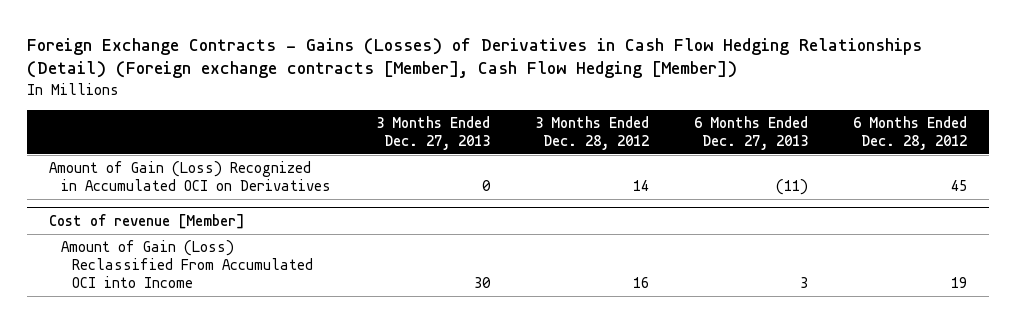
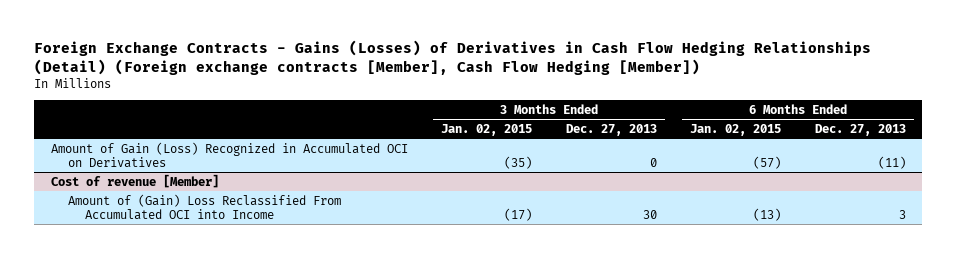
[534,116,649,151] 3 Months Ended Dec. 28, 2012 -> none
[852,116,967,151] 6 Months Ended Dec. 28, 2012 -> none
none -> [441,123,533,136] Jan. 02, 2015
none -> [690,123,782,136] Jan. 02, 2015
[60,240,314,288] Amount of Gain (Loss) Reclassified From Accumulated OCI into Income -> [68,193,342,220] Amount of (Gain) Loss Reclassified From Accumulated OCI into Income

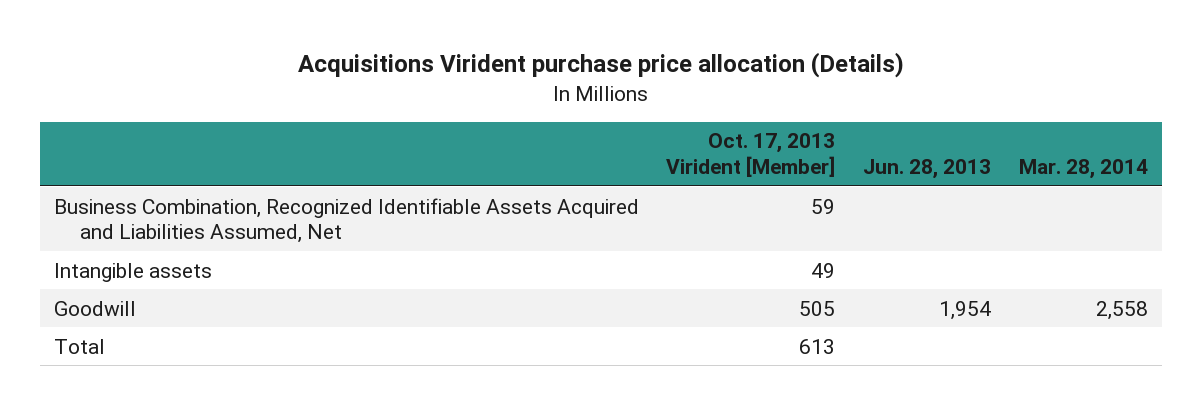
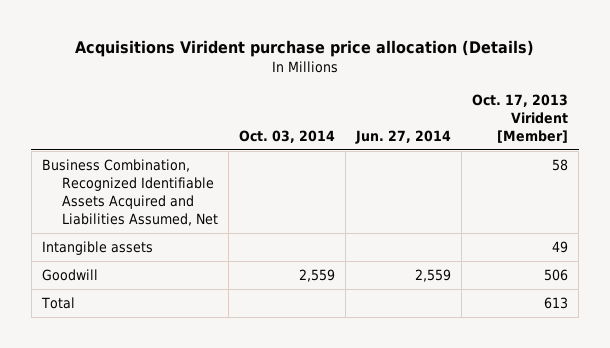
[863,158,992,179] Jun. 28, 2013 -> none
[1019,158,1149,179] Mar. 28, 2014 -> none
none -> [238,129,335,143] Oct. 03, 2014
none -> [354,129,451,144] Jun. 27, 2014
[811,198,836,214] 59 -> [551,159,568,172] 58
[799,300,836,316] 505 -> [543,269,568,282] 506

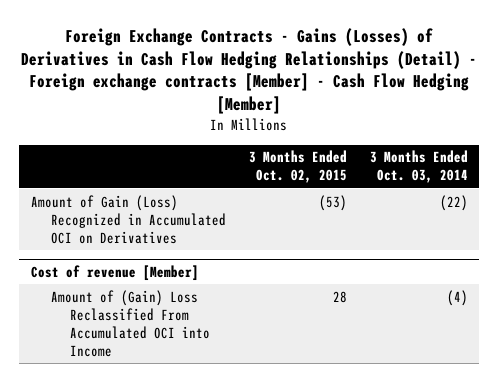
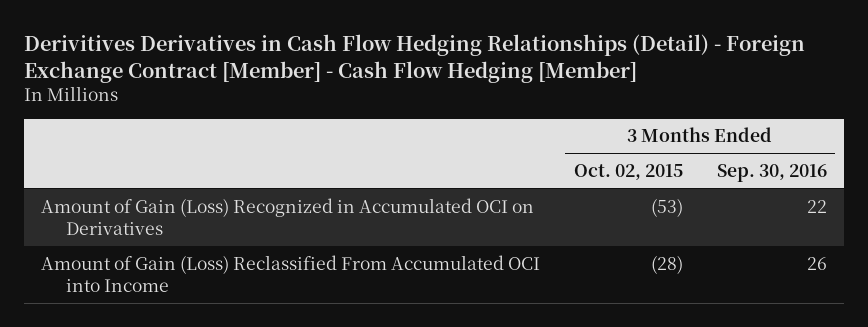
[21,28,478,115] Foreign Exchange Contracts - Gains (Losses) of Derivatives in Cash Flow Hedging Relationships (Detail) - Foreign exchange contracts [Member] - Cash Flow Hedging [Member] -> [24,33,806,83] Derivitives Derivatives in Cash Flow Hedging Relationships (Detail) - Foreign Exchange Contract [Member] - Cash Flow Hedging [Member]
[369,150,468,184] 3 Months Ended Oct. 03, 2014 -> none
none -> [716,163,827,182] Sep. 30, 2016
[30,264,199,281] Cost of revenue [Member] -> none
[50,289,211,358] Amount of (Gain) Loss Reclassified From Accumulated OCI into Income -> [40,254,540,292] Amount of Gain (Loss) Reclassified From Accumulated OCI into Income
[332,290,347,303] 28 -> [650,254,683,274] (28)

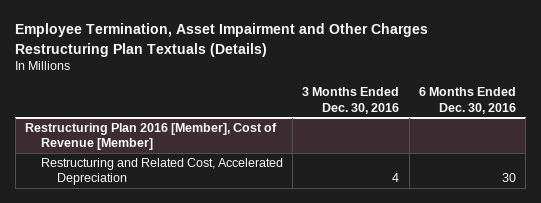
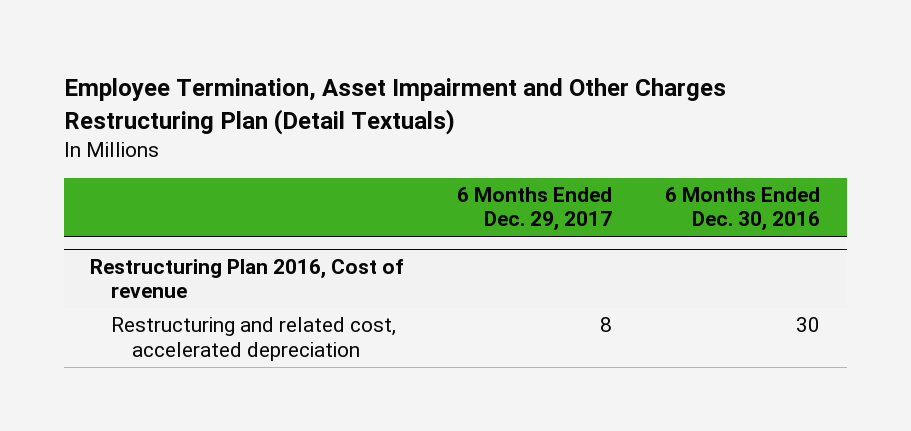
[15,23,429,57] Employee Termination, Asset Impairment and Other Charges Restructuring Plan Textuals (Details) -> [63,78,726,135] Employee Termination, Asset Impairment and Other Charges Restructuring Plan (Detail Textuals)
[302,87,400,115] 3 Months Ended Dec. 30, 2016 -> none
none -> [457,187,613,232] 6 Months Ended Dec. 29, 2017
[24,122,277,151] Restructuring Plan 2016 [Member], Cost of Revenue [Member] -> [90,258,405,299] Restructuring Plan 2016, Cost of revenue
[41,157,284,186] Restructuring and Related Cost, Accelerated Depreciation -> [110,317,396,361] Restructuring and related cost, accelerated depreciation

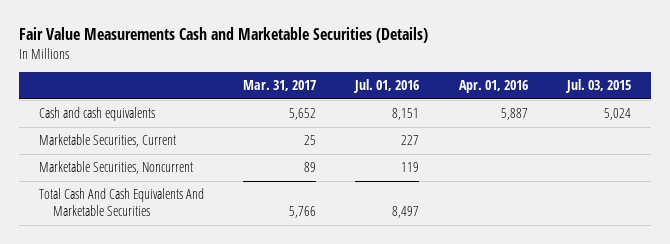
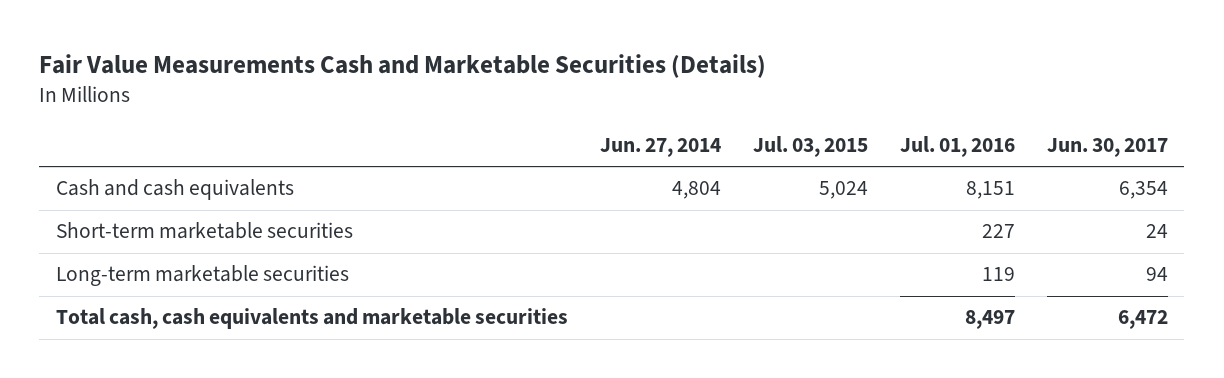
[243,80,317,92] Mar. 31, 2017 -> none
[458,80,528,94] Apr. 01, 2016 -> none
none -> [599,137,721,157] Jun. 27, 2014
none -> [1047,137,1169,157] Jun. 30, 2017
[38,134,176,148] Marketable Securities, Current -> [55,222,353,240] Short-term marketable securities
[38,161,193,175] Marketable Securities, Noncurrent -> [55,265,349,287] Long-term marketable securities
[38,188,204,217] Total Cash And Cash Equivalents And Marketable Securities -> [55,308,568,330] Total cash, cash equivalents and marketable securities

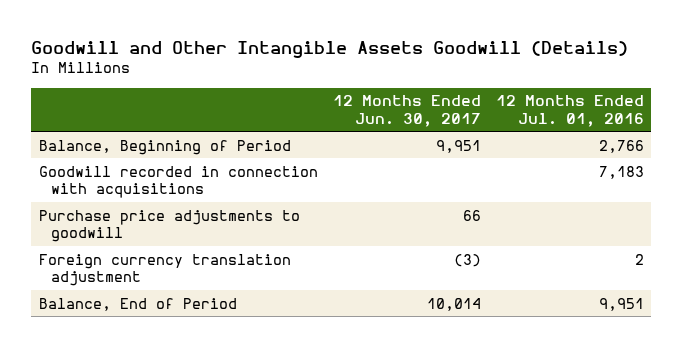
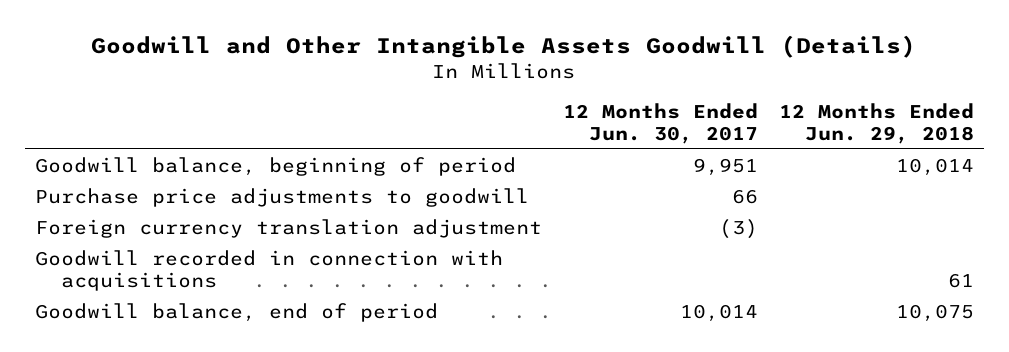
[495,95,644,127] 12 Months Ended Jul. 01, 2016 -> none
none -> [778,102,974,144] 12 Months Ended Jun. 29, 2018
[38,139,291,155] Balance, Beginning of Period -> [34,156,516,176] Goodwill balance, beginning of period
[38,165,318,198] Goodwill recorded in connection with acquisitions -> [34,249,503,291] Goodwill recorded in connection with acquisitions
[38,297,237,311] Balance, End of Period -> [34,302,438,322] Goodwill balance, end of period

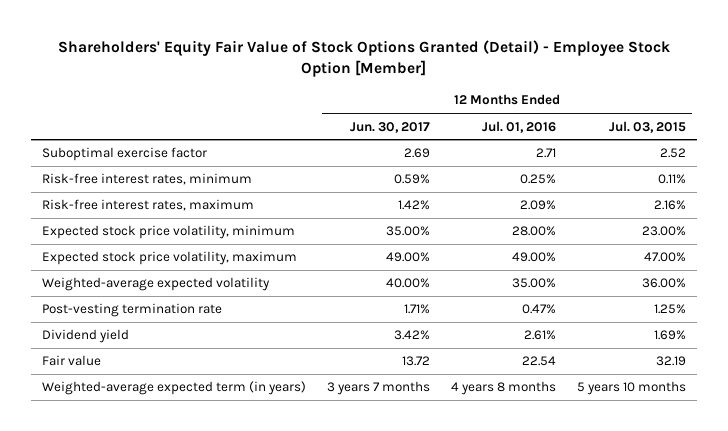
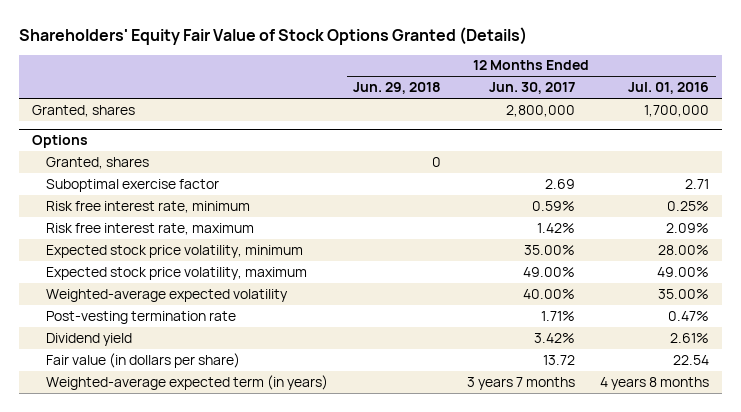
[58,40,671,78] Shareholders' Equity Fair Value of Stock Options Granted (Detail) - Employee Stock Option [Member] -> [19,26,528,45] Shareholders' Equity Fair Value of Stock Options Granted (Details)
[609,120,687,133] Jul. 03, 2015 -> none
none -> [353,82,442,95] Jun. 29, 2018
none -> [31,104,135,117] Granted, shares
none -> [31,135,88,149] Options
none -> [45,156,149,169] Granted, shares
[41,173,252,186] Risk-free interest rates, minimum -> [45,200,250,213] Risk free interest rate, minimum
[41,199,254,212] Risk-free interest rates, maximum -> [45,222,254,235] Risk free interest rate, maximum
[41,355,101,367] Fair value -> [45,352,240,368] Fair value (in dollars per share)

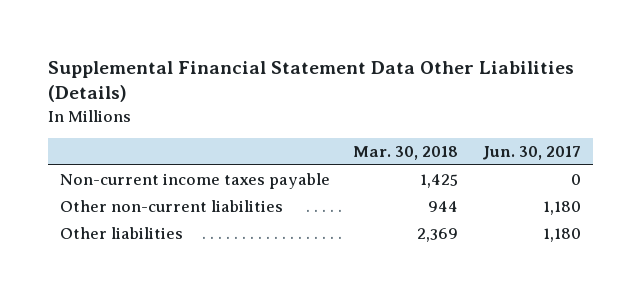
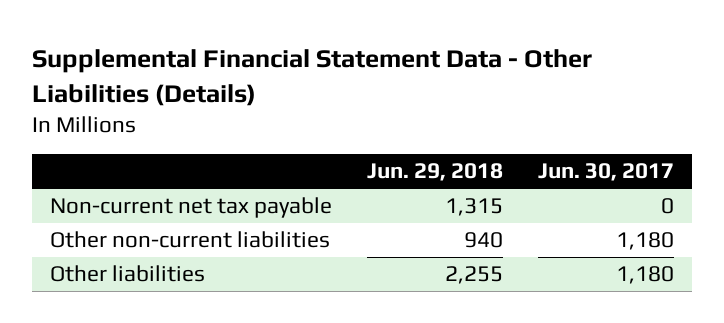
[47,60,574,103] Supplemental Financial Statement Data Other Liabilities (Details) -> [32,48,593,106] Supplemental Financial Statement Data - Other Liabilities (Details)
[353,146,459,161] Mar. 30, 2018 -> none
none -> [367,163,504,182] Jun. 29, 2018
[59,173,330,190] Non-current income taxes payable -> [49,197,332,219] Non-current net tax payable

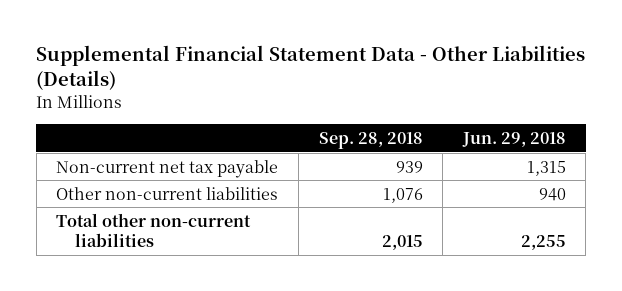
[538,163,675,182] Jun. 30, 2017 -> none
none -> [318,131,423,149] Sep. 28, 2018
[49,265,205,283] Other liabilities -> [56,212,252,248] Total other non-current liabilities

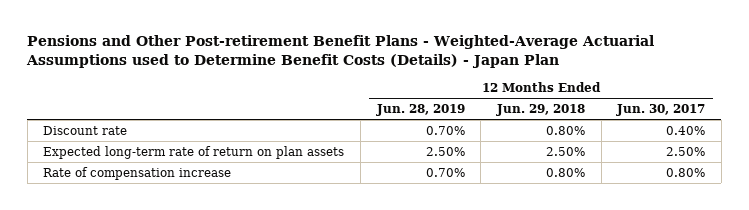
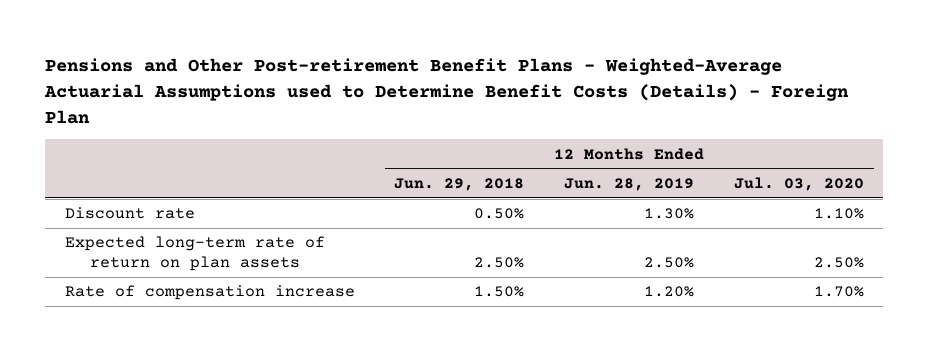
[26,34,655,68] Pensions and Other Post-retirement Benefit Plans - Weighted-Average Actuarial Assumptions used to Determine Benefit Costs (Details) - Japan Plan -> [44,57,850,124] Pensions and Other Post-retirement Benefit Plans - Weighted-Average Actuarial Assumptions used to Determine Benefit Costs (Details) - Foreign Plan
[616,104,706,117] Jun. 30, 2017 -> none
none -> [733,177,864,192] Jul. 03, 2020
[425,126,465,136] 0.70% -> [644,208,695,220] 1.30%
[545,126,585,136] 0.80% -> [474,208,525,220] 0.50%
[425,168,465,178] 0.70% -> [644,286,695,298] 1.20%
[545,168,585,178] 0.80% -> [474,286,525,298] 1.50%

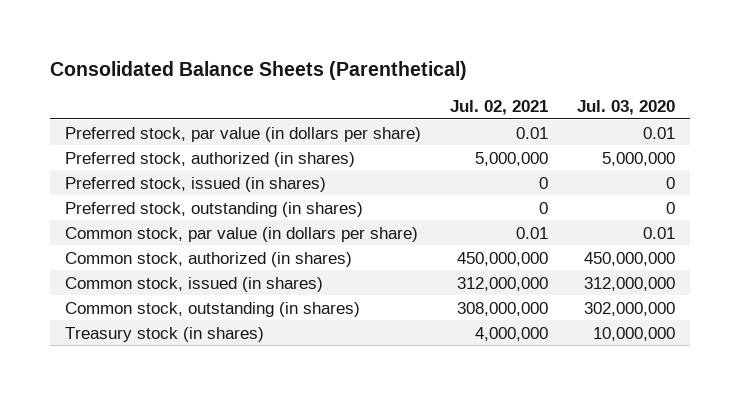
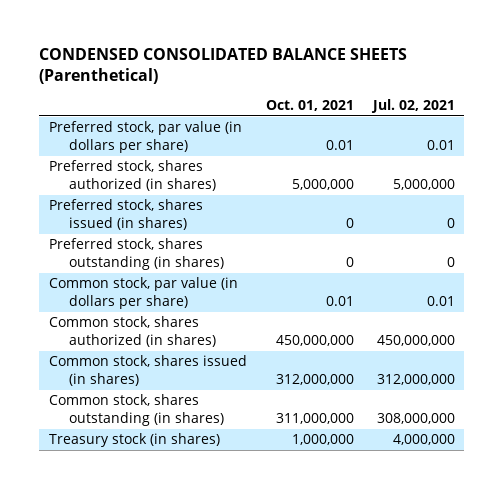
[49,61,467,81] Consolidated Balance Sheets (Parenthetical) -> [39,48,408,85] CONDENSED CONSOLIDATED BALANCE SHEETS (Parenthetical)
[577,99,676,115] Jul. 03, 2020 -> none
none -> [265,99,354,111] Oct. 01, 2021
[64,151,355,167] Preferred stock, authorized (in shares) -> [48,160,217,191] Preferred stock, shares authorized (in shares)
[64,176,326,192] Preferred stock, issued (in shares) -> [48,199,203,230] Preferred stock, shares issued (in shares)
[64,201,363,217] Preferred stock, outstanding (in shares) -> [48,238,225,270] Preferred stock, shares outstanding (in shares)
[64,251,352,267] Common stock, authorized (in shares) -> [48,316,217,347] Common stock, shares authorized (in shares)
[64,276,323,292] Common stock, issued (in shares) -> [48,355,247,386] Common stock, shares issued (in shares)
[64,301,360,317] Common stock, outstanding (in shares) -> [48,394,225,426] Common stock, shares outstanding (in shares)

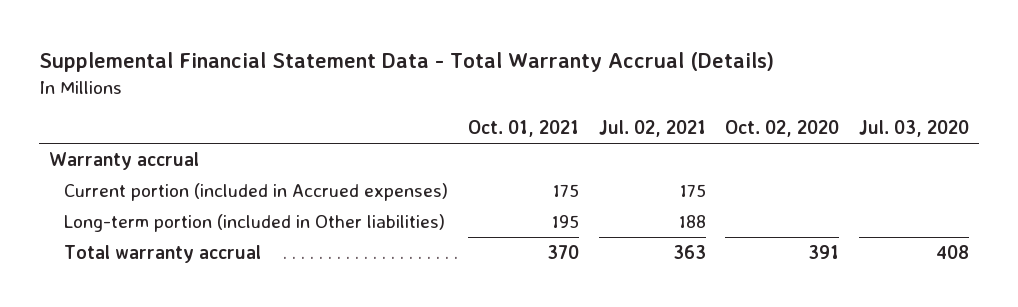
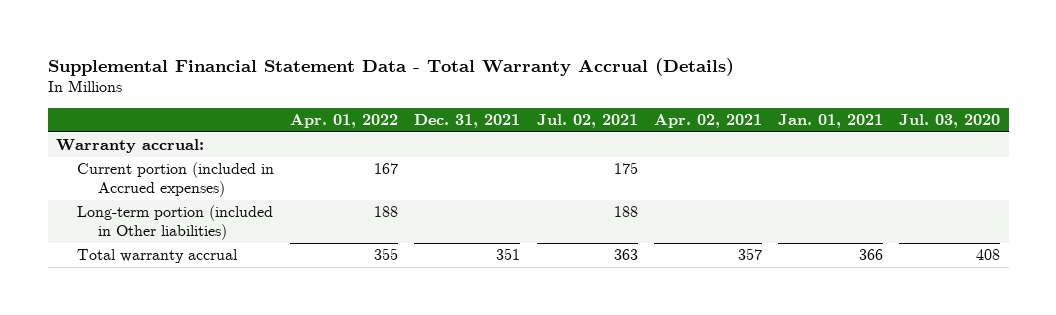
[468,120,580,138] Oct. 01, 2021 -> none
[725,120,840,138] Oct. 02, 2020 -> none
none -> [290,113,399,128] Apr. 01, 2022
none -> [414,113,521,128] Dec. 31, 2021
none -> [653,113,762,128] Apr. 02, 2021
none -> [778,113,884,128] Jan. 01, 2021
[48,151,199,170] Warranty accrual -> [55,139,204,154] Warranty accrual:

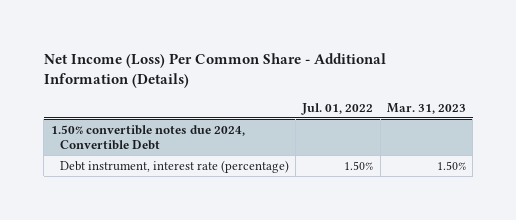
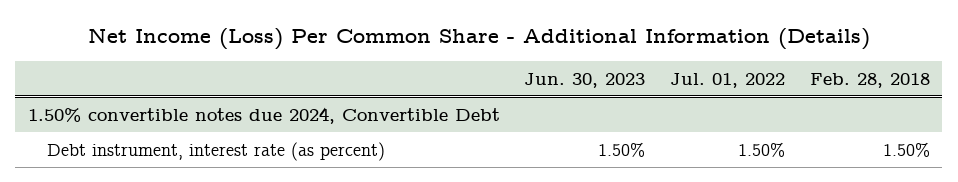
[386,102,466,114] Mar. 31, 2023 -> none
none -> [524,72,646,88] Jun. 30, 2023
none -> [809,72,930,88] Feb. 28, 2018
[59,159,289,173] Debt instrument, interest rate (percentage) -> [47,141,386,161] Debt instrument, interest rate (as percent)

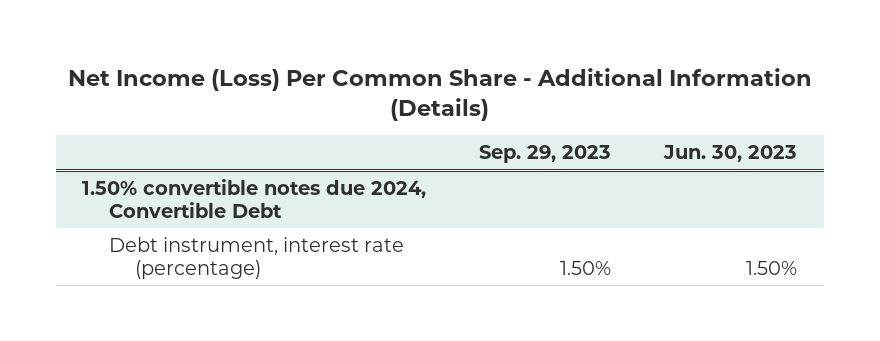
[670,72,786,88] Jul. 01, 2022 -> none
[809,72,930,88] Feb. 28, 2018 -> none
none -> [479,145,612,164] Sep. 29, 2023
[47,141,386,161] Debt instrument, interest rate (as percent) -> [108,237,404,279] Debt instrument, interest rate (percentage)

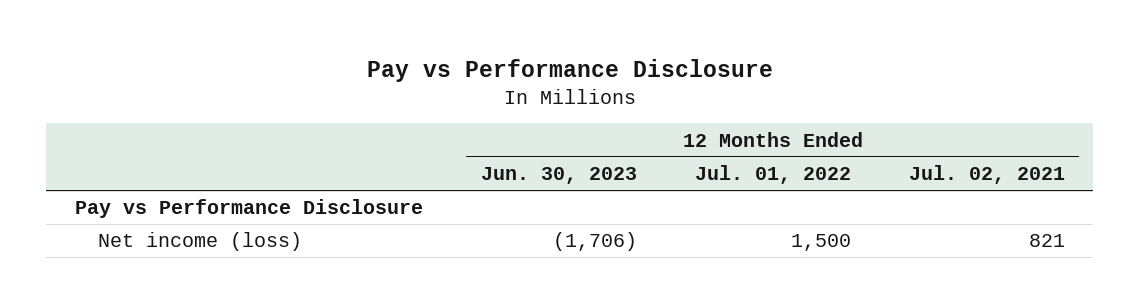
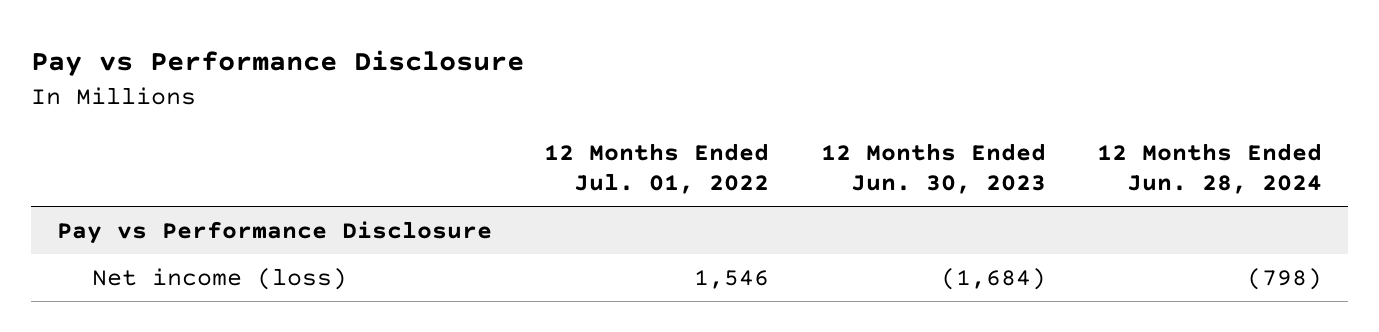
[908,165,1065,185] Jul. 02, 2021 -> none
none -> [1097,142,1323,195] 12 Months Ended Jun. 28, 2024
[552,232,637,252] (1,706) -> [940,267,1046,290] (1,684)
[790,234,851,252] 1,500 -> [693,269,769,289] 1,546

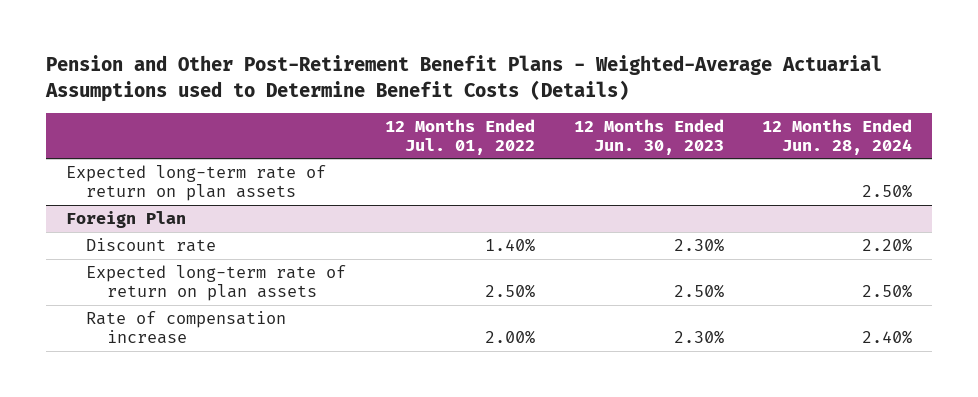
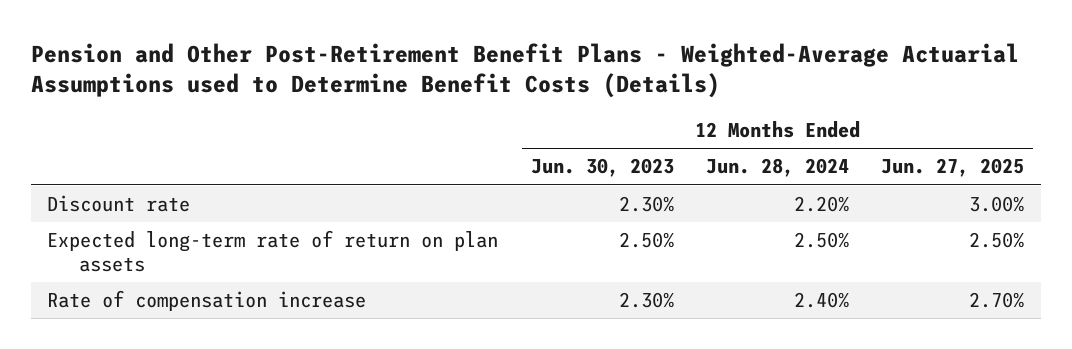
[384,118,535,155] 12 Months Ended Jul. 01, 2022 -> none
none -> [881,158,1025,178] Jun. 27, 2025
[65,165,326,201] Expected long-term rate of return on plan assets -> none
[65,211,186,229] Foreign Plan -> none

